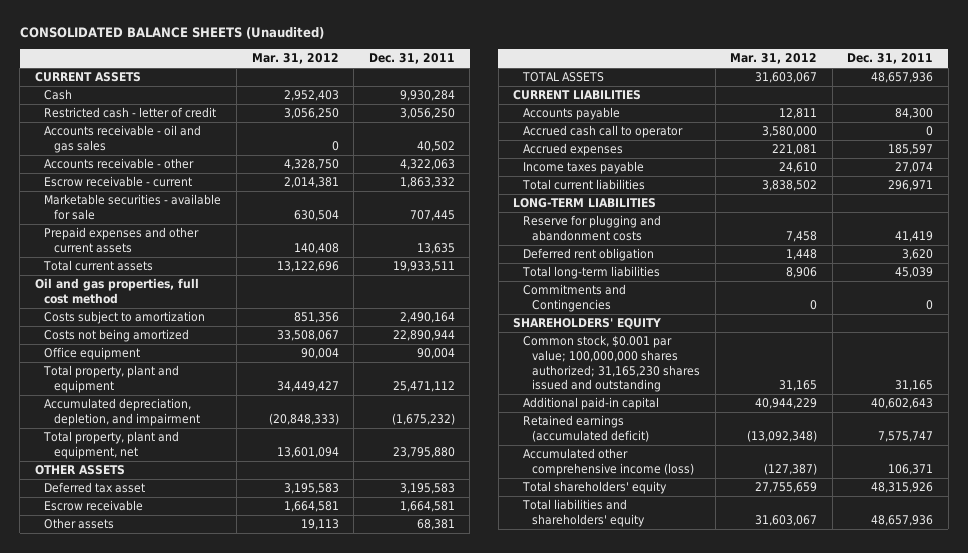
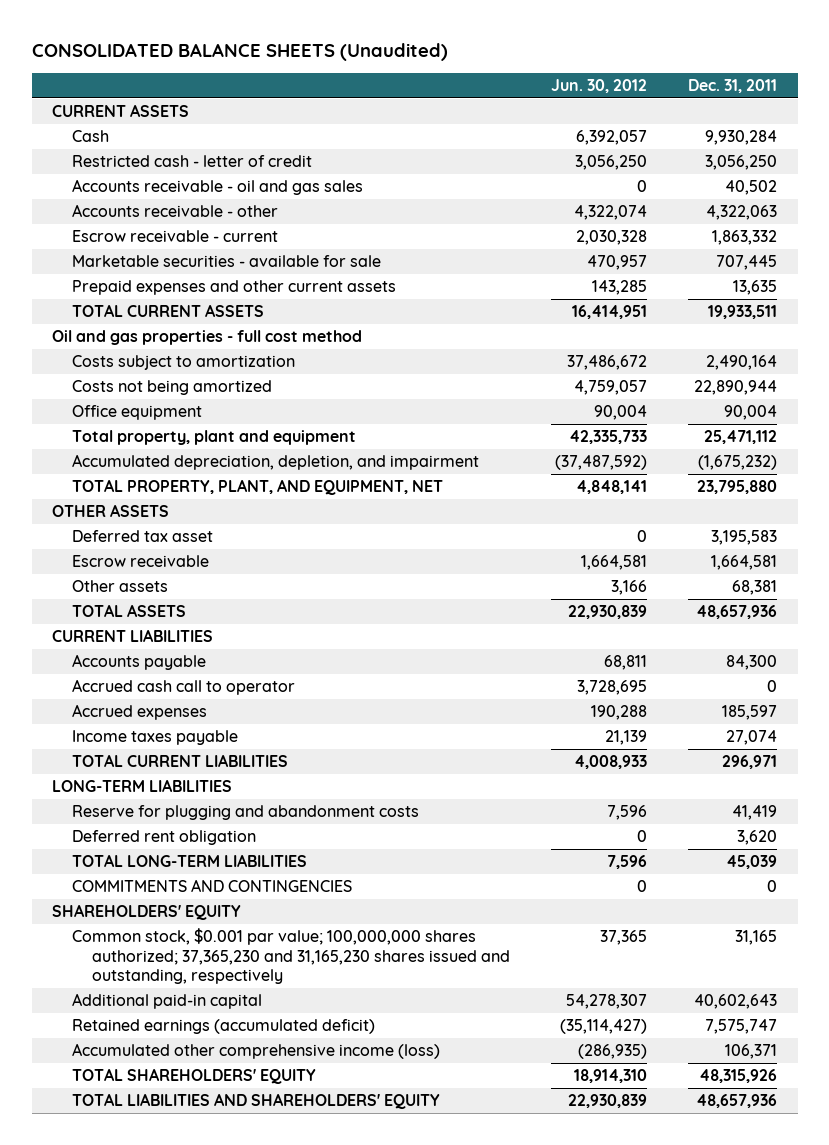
[251,53,339,65] Mar. 31, 2012 -> none
none -> [551,78,648,93] Jun. 30, 2012
[43,260,154,272] Total current assets -> [72,304,265,318] TOTAL CURRENT ASSETS
[34,278,199,304] Oil and gas properties, full cost method -> [52,330,363,346] Oil and gas properties - full cost method
[43,431,180,459] Total property, plant and equipment, net -> [72,479,444,496] TOTAL PROPERTY, PLANT, AND EQUIPMENT, NET
[521,179,645,191] Total current liabilities -> [72,754,289,768] TOTAL CURRENT LIABILITIES
[521,266,660,280] Total long-term liabilities -> [72,854,308,868] TOTAL LONG-TERM LIABILITIES
[522,284,626,312] Commitments and Contingencies -> [72,879,353,893] COMMITMENTS AND CONTINGENCIES
[522,335,701,393] Common stock, $0.001 par value; 100,000,000 shares authorized; 31,165,230 shares issued and outstanding -> [72,928,511,985] Common stock, $0.001 par value; 100,000,000 shares authorized; 37,365,230 and 31,165,230 shares issued and outstanding, respectively
[521,481,667,495] Total shareholders' equity -> [72,1068,317,1085] TOTAL SHAREHOLDERS' EQUITY
[521,499,646,527] Total liabilities and shareholders' equity -> [72,1093,441,1110] TOTAL LIABILITIES AND SHAREHOLDERS' EQUITY

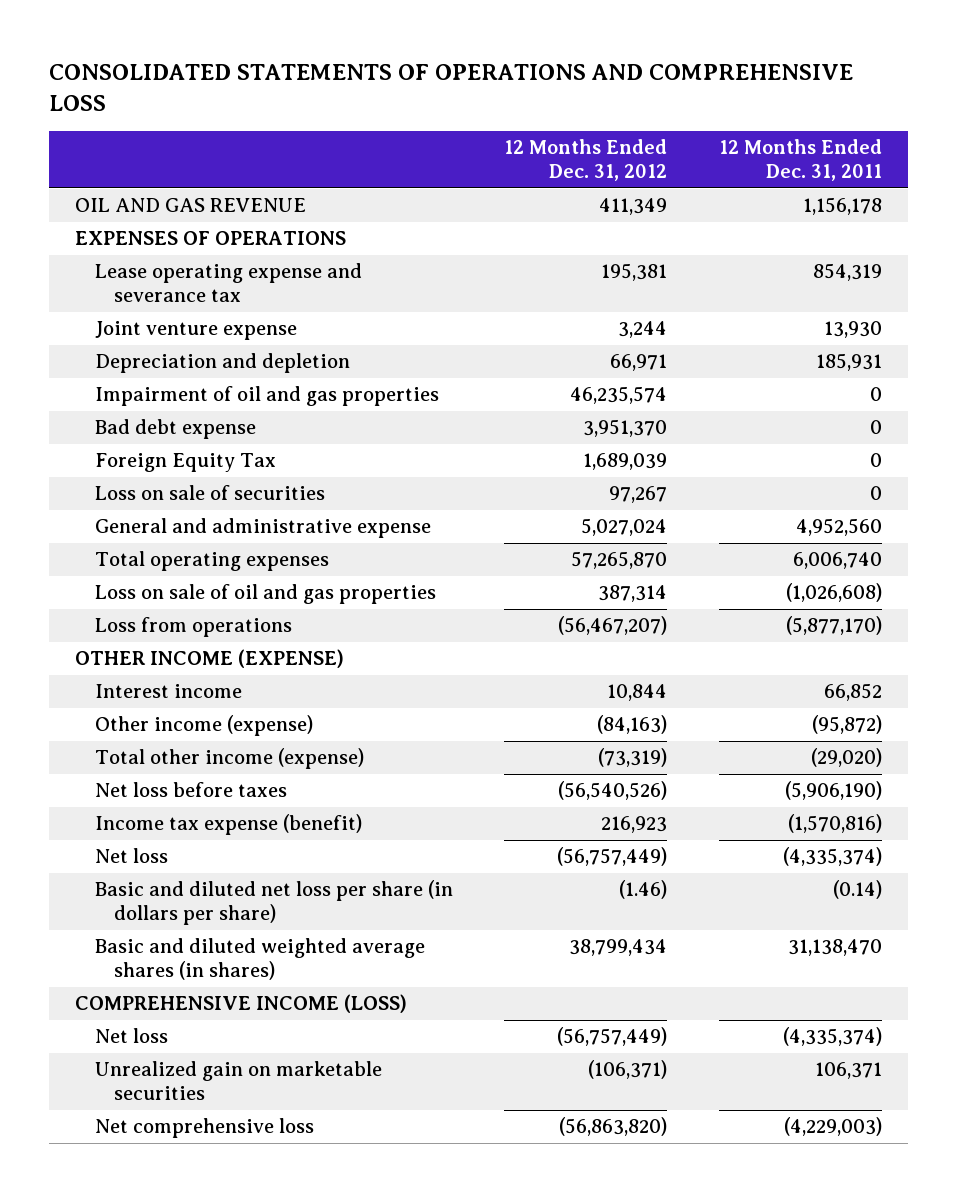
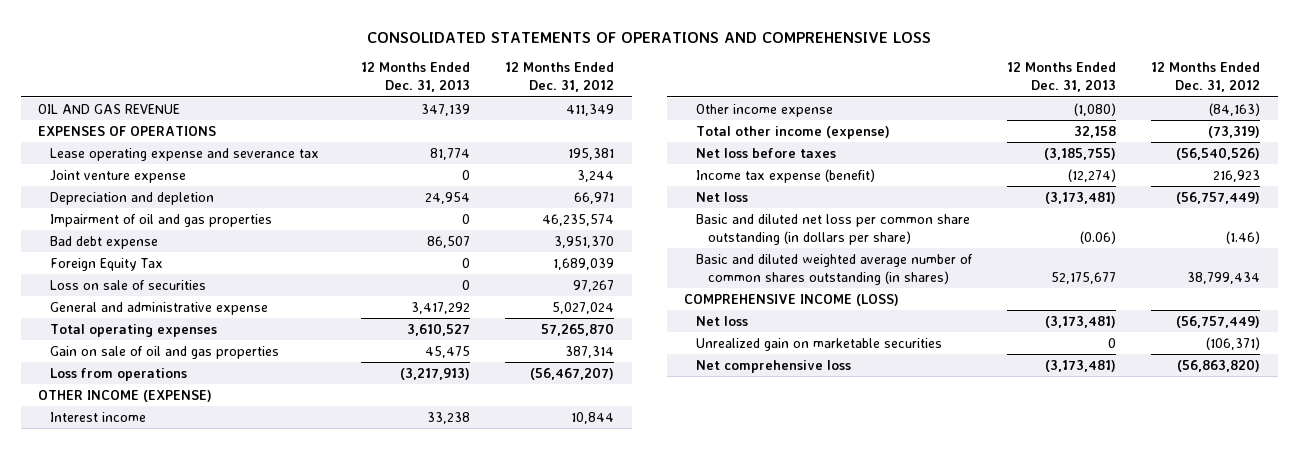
[718,139,882,182] 12 Months Ended Dec. 31, 2011 -> none
none -> [360,62,470,93] 12 Months Ended Dec. 31, 2013
[94,584,436,605] Loss on sale of oil and gas properties -> [49,345,279,359] Gain on sale of oil and gas properties
[94,715,313,737] Other income (expense) -> [695,103,833,117] Other income expense
[94,880,453,926] Basic and diluted net loss per share (in dollars per share) -> [695,213,970,245] Basic and diluted net loss per common share outstanding (in dollars per share)
[94,938,425,981] Basic and diluted weighted average shares (in shares) -> [695,253,973,285] Basic and diluted weighted average number of common shares outstanding (in shares)

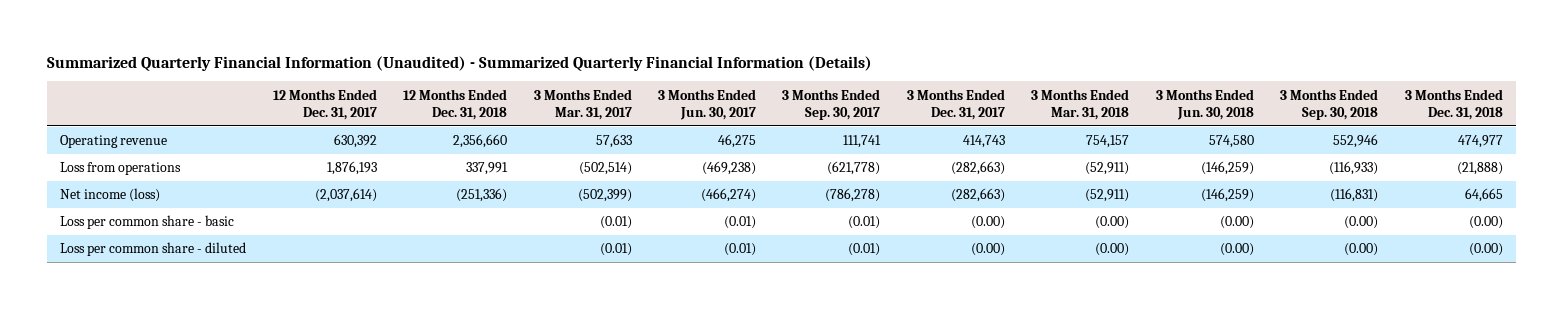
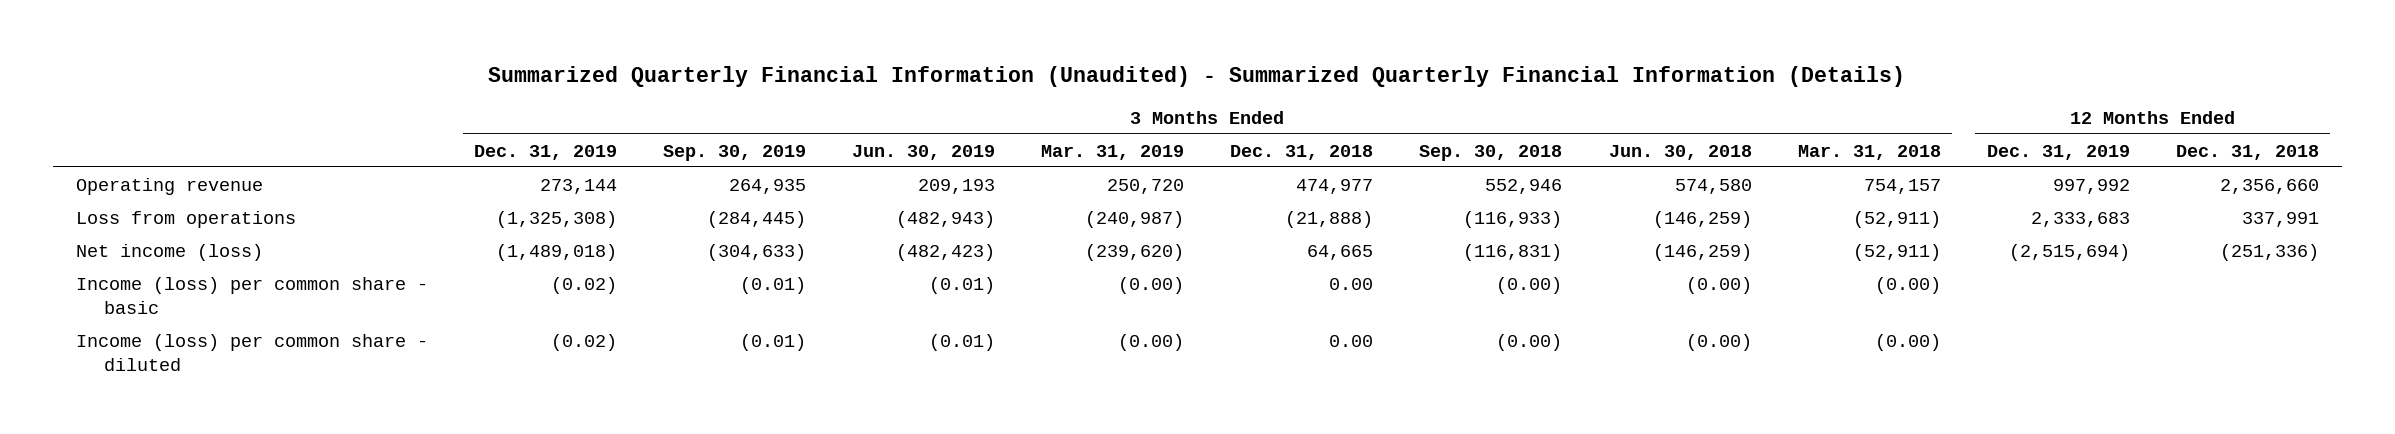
[272,88,377,120] 12 Months Ended Dec. 31, 2017 -> none
[533,88,632,120] 3 Months Ended Mar. 31, 2017 -> none
[657,88,756,120] 3 Months Ended Jun. 30, 2017 -> none
[782,88,881,120] 3 Months Ended Sep. 30, 2017 -> none
[906,88,1005,120] 3 Months Ended Dec. 31, 2017 -> none
none -> [474,144,618,160] Dec. 31, 2019
none -> [663,144,807,161] Sep. 30, 2019
none -> [852,144,996,160] Jun. 30, 2019
none -> [1041,144,1185,160] Mar. 31, 2019
none -> [1986,144,2130,160] Dec. 31, 2019
[60,215,235,230] Loss per common share - basic -> [76,276,429,314] Income (loss) per common share - basic
[1468,216,1503,230] (0.00) -> [1329,277,1374,290] 0.00
[60,242,247,257] Loss per common share - diluted -> [76,333,429,371] Income (loss) per common share - diluted
[1468,243,1503,257] (0.00) -> [1329,334,1374,347] 0.00

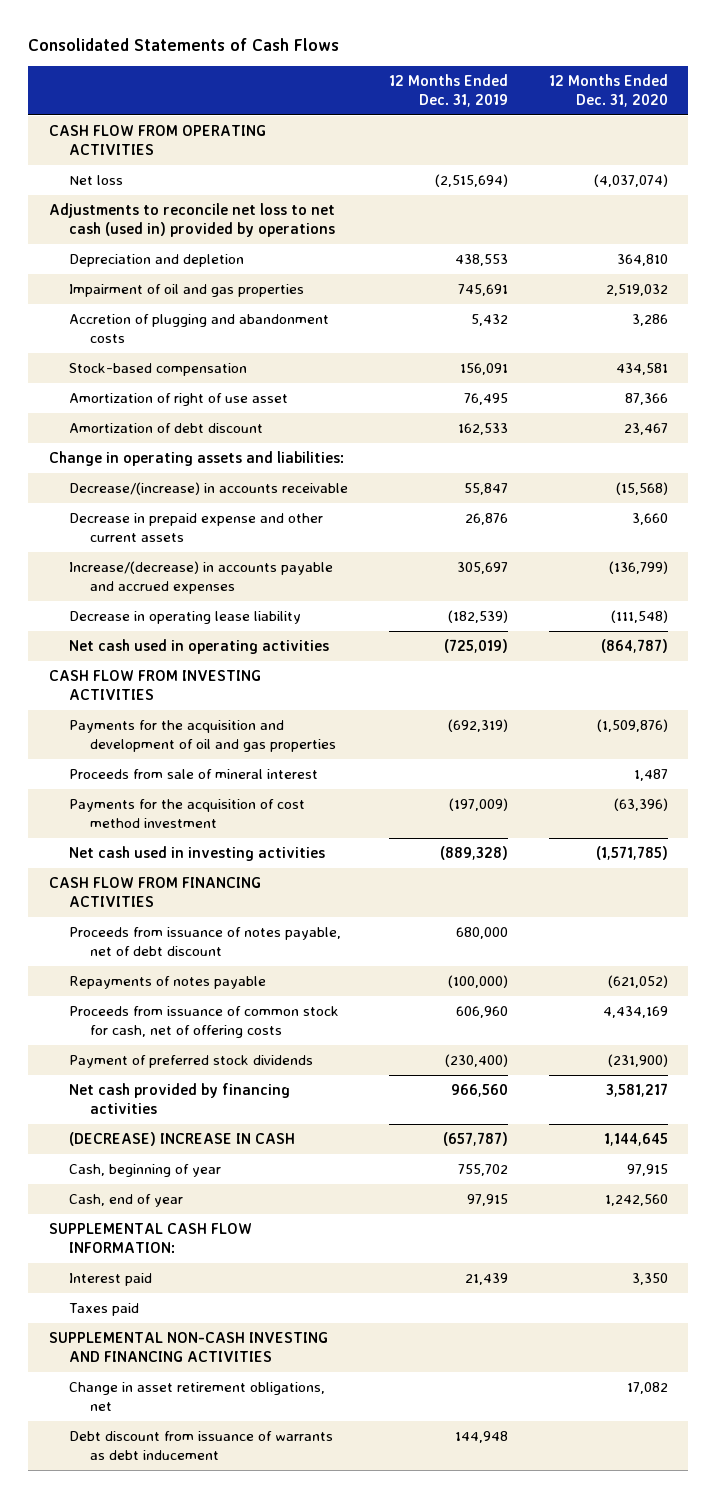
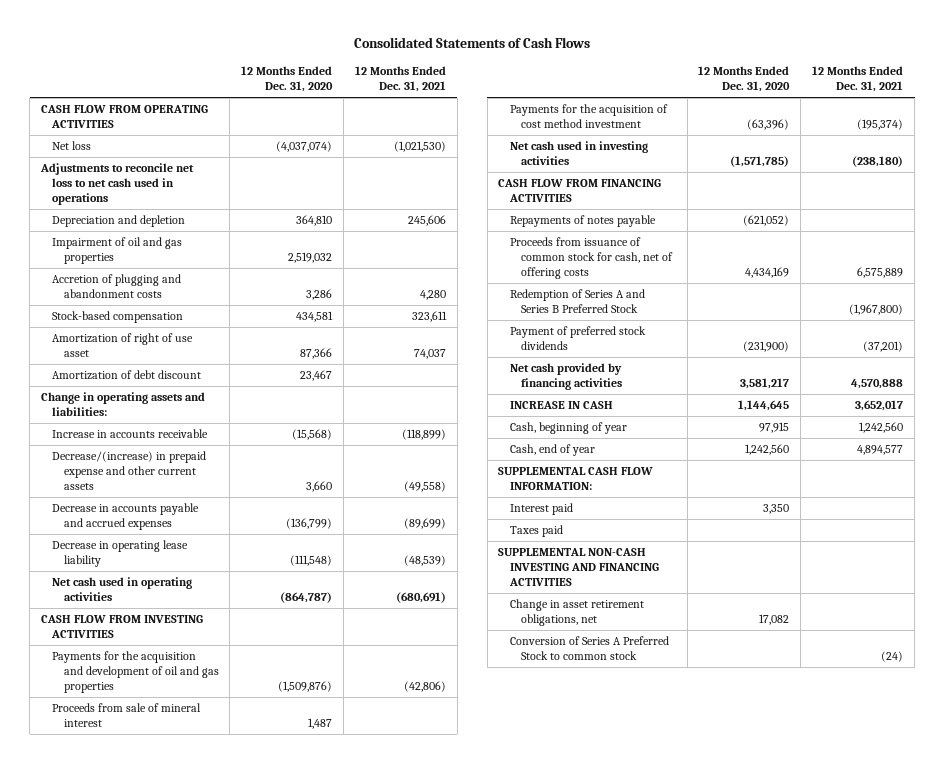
[388,73,508,108] 12 Months Ended Dec. 31, 2019 -> none
none -> [355,66,447,93] 12 Months Ended Dec. 31, 2021
[48,202,336,237] Adjustments to reconcile net loss to net cash (used in) provided by operations -> [40,163,195,206] Adjustments to reconcile net loss to net cash used in operations
[69,481,349,495] Decrease/(increase) in accounts receivable -> [52,429,209,439] Increase in accounts receivable
[69,512,324,542] Decrease in prepaid expense and other current assets -> [52,451,207,491] Decrease/(increase) in prepaid expense and other current assets
[69,560,334,594] Increase/(decrease) in accounts payable and accrued expenses -> [52,503,200,531] Decrease in accounts payable and accrued expenses
[69,926,342,956] Proceeds from issuance of notes payable, net of debt discount -> none
none -> [509,289,645,314] Redemption of Series A and Series B Preferred Stock
[69,1131,296,1146] (DECREASE) INCREASE IN CASH -> [509,401,613,410] INCREASE IN CASH
[69,1430,334,1460] Debt discount from issuance of warrants as debt inducement -> none
none -> [509,636,669,661] Conversion of Series A Preferred Stock to common stock

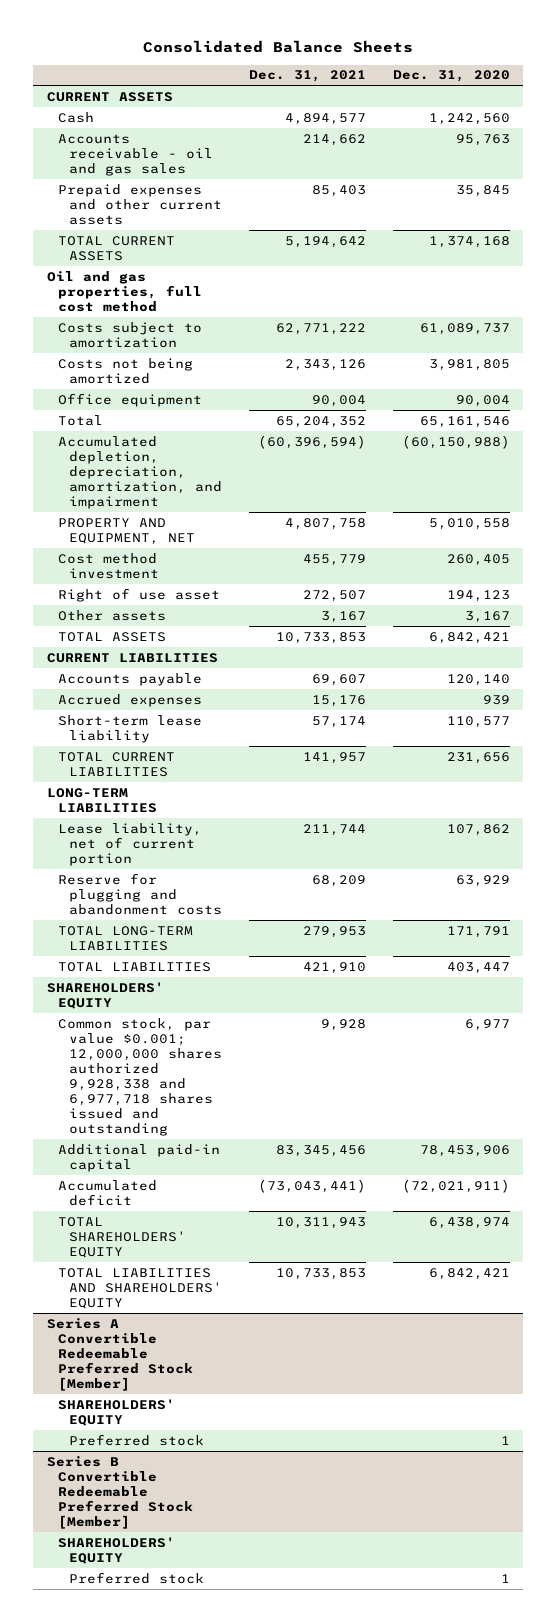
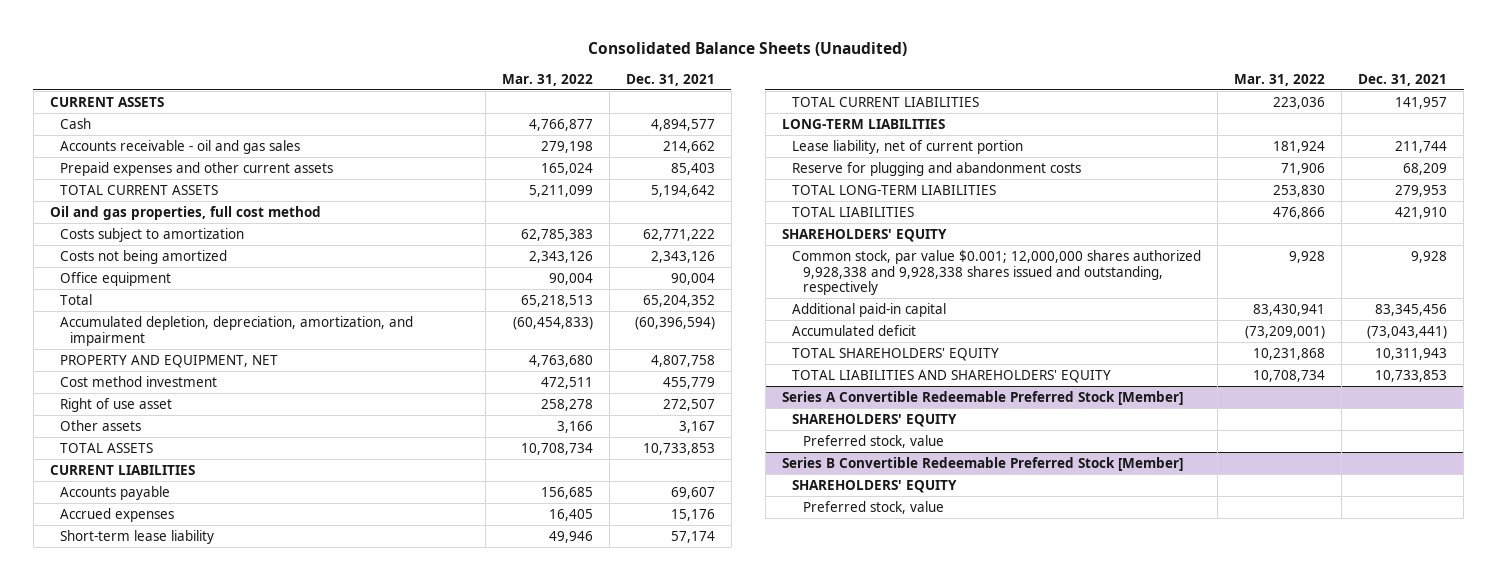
[143,40,414,54] Consolidated Balance Sheets -> [588,42,908,57] Consolidated Balance Sheets (Unaudited)
[392,70,510,83] Dec. 31, 2020 -> none
none -> [501,73,593,86] Mar. 31, 2022
[57,1017,222,1137] Common stock, par value $0.001; 12,000,000 shares authorized 9,928,338 and 6,977,718 shares issued and outstanding -> [792,249,1202,296] Common stock, par value $0.001; 12,000,000 shares authorized 9,928,338 and 9,928,338 shares issued and outstanding, respectively
[68,1433,204,1446] Preferred stock -> [802,434,944,448] Preferred stock, value
[68,1571,204,1584] Preferred stock -> [802,500,944,514] Preferred stock, value

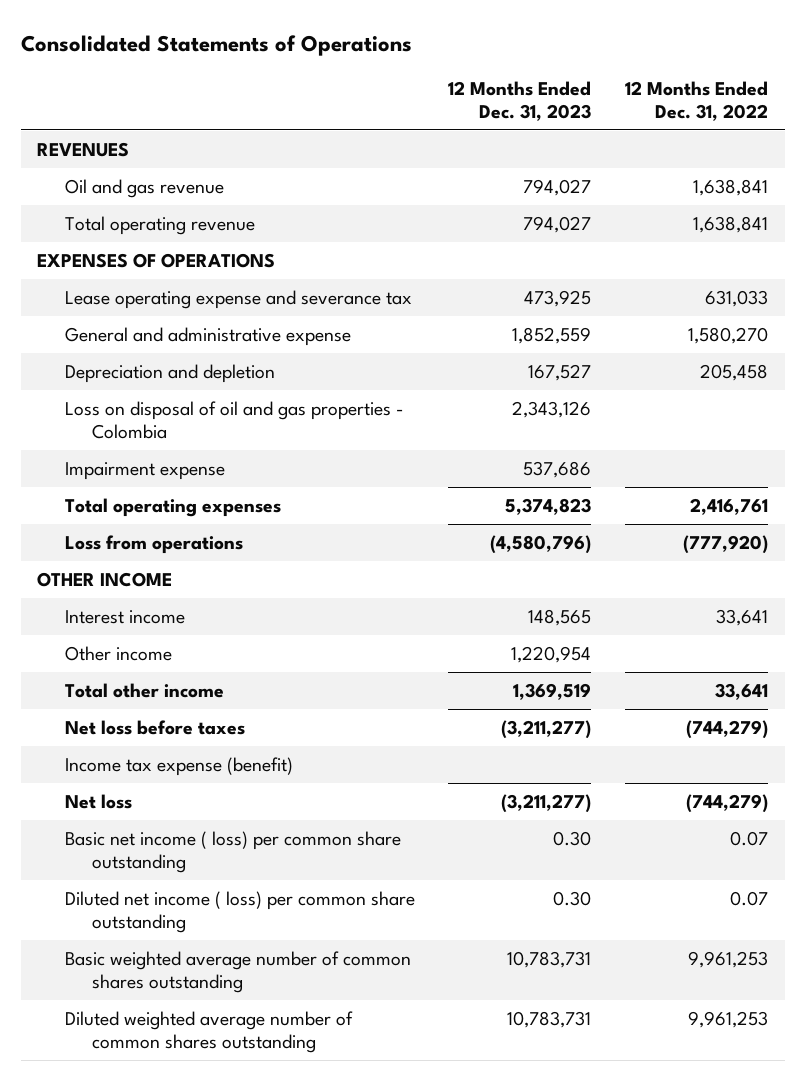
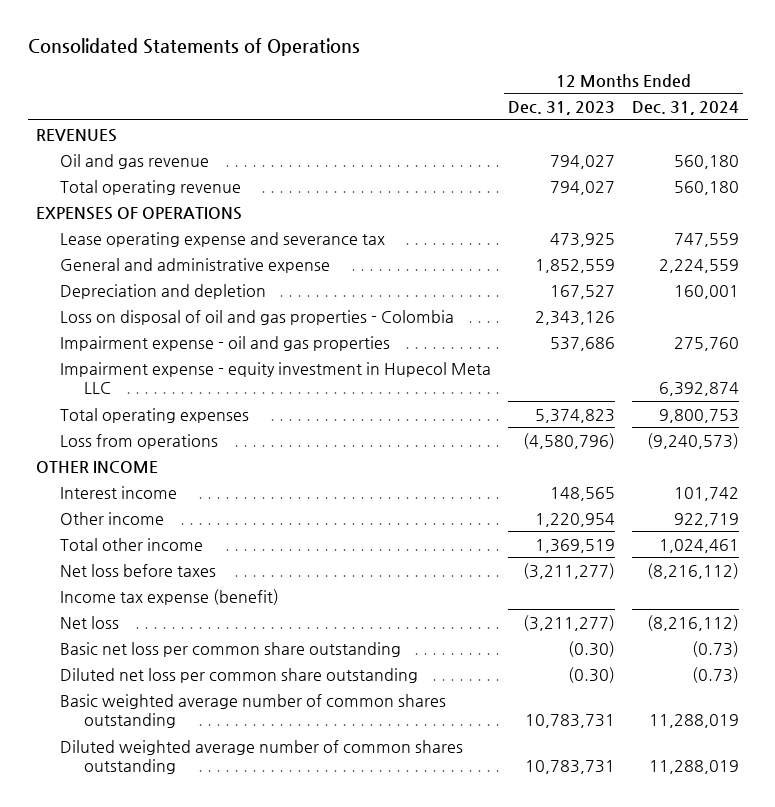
[624,81,768,121] 12 Months Ended Dec. 31, 2022 -> none
none -> [632,101,740,116] Dec. 31, 2024
[64,462,225,481] Impairment expense -> [60,335,391,351] Impairment expense - oil and gas properties
none -> [60,361,492,395] Impairment expense - equity investment in Hupecol Meta LLC
[64,831,401,873] Basic net income ( loss) per common share outstanding -> [60,641,402,657] Basic net loss per common share outstanding
[553,831,592,847] 0.30 -> [568,640,616,657] (0.30)
[64,891,415,933] Diluted net income ( loss) per common share outstanding -> [60,667,419,683] Diluted net loss per common share outstanding
[553,891,592,907] 0.30 -> [568,666,616,683] (0.30)

